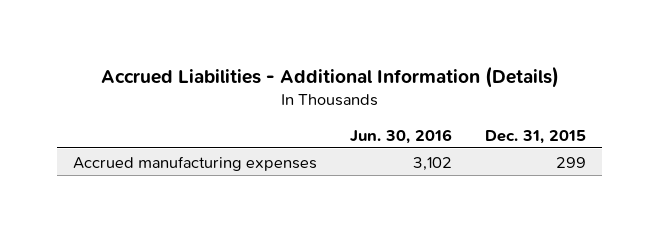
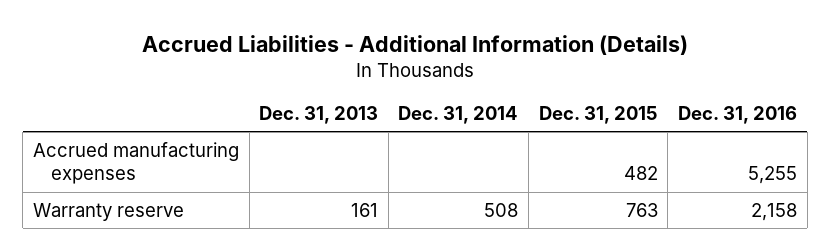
[350,128,453,144] Jun. 30, 2016 -> none
none -> [259,106,379,125] Dec. 31, 2013
none -> [398,106,519,125] Dec. 31, 2014
none -> [678,106,798,125] Dec. 31, 2016
[556,156,587,168] 299 -> [623,166,658,181] 482
none -> [32,202,184,221] Warranty reserve

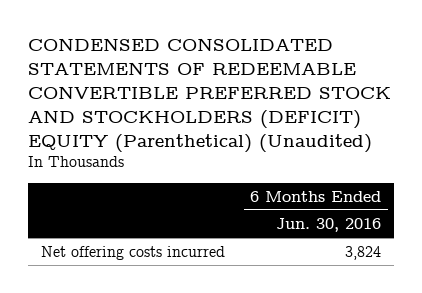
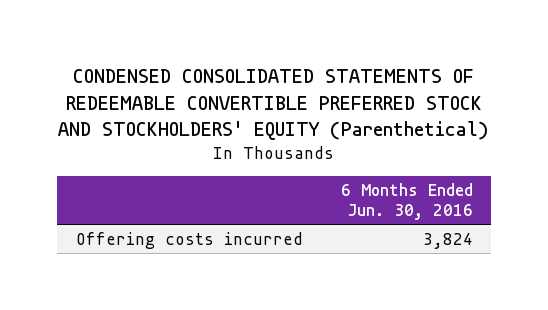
[27,38,391,153] CONDENSED CONSOLIDATED STATEMENTS OF REDEEMABLE CONVERTIBLE PREFERRED STOCK AND STOCKHOLDERS (DEFICIT) EQUITY (Parenthetical) (Unaudited) -> [58,69,490,140] CONDENSED CONSOLIDATED STATEMENTS OF REDEEMABLE CONVERTIBLE PREFERRED STOCK AND STOCKHOLDERS' EQUITY (Parenthetical)
[40,245,225,260] Net offering costs incurred -> [75,231,303,249] Offering costs incurred

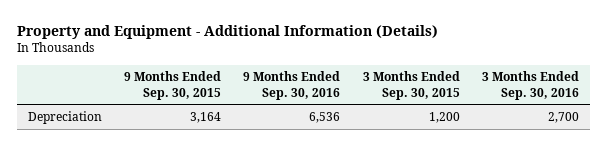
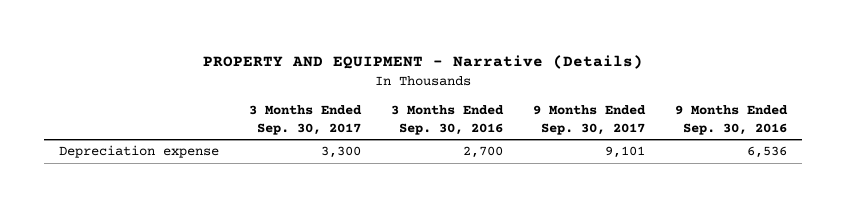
[17,24,439,39] Property and Equipment - Additional Information (Details) -> [203,54,644,69] PROPERTY AND EQUIPMENT - Narrative (Details)
[124,71,222,100] 9 Months Ended Sep. 30, 2015 -> none
[362,71,460,100] 3 Months Ended Sep. 30, 2015 -> none
none -> [249,105,363,136] 3 Months Ended Sep. 30, 2017
none -> [533,105,647,136] 9 Months Ended Sep. 30, 2017
[28,111,103,125] Depreciation -> [58,145,219,159] Depreciation expense

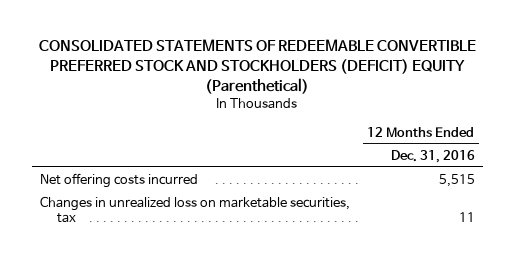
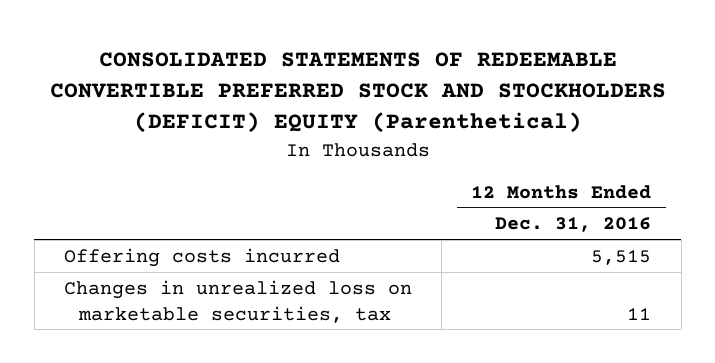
[40,172,199,188] Net offering costs incurred -> [64,247,341,267] Offering costs incurred

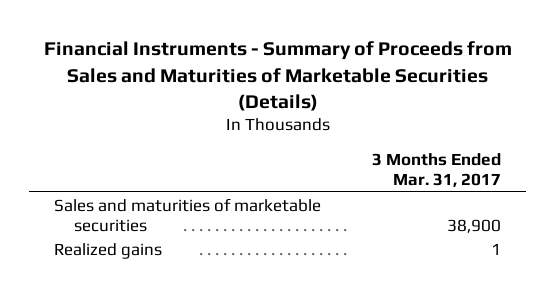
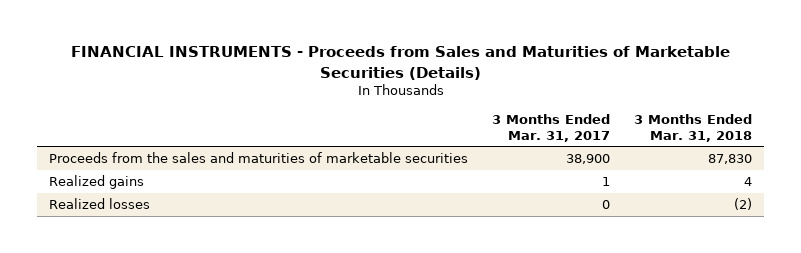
[43,41,512,111] Financial Instruments - Summary of Proceeds from Sales and Maturities of Marketable Securities (Details) -> [70,46,730,80] FINANCIAL INSTRUMENTS - Proceeds from Sales and Maturities of Marketable Securities (Details)
none -> [634,114,753,142] 3 Months Ended Mar. 31, 2018
[54,197,322,232] Sales and maturities of marketable securities -> [49,152,469,164] Proceeds from the sales and maturities of marketable securities
none -> [49,198,151,210] Realized losses

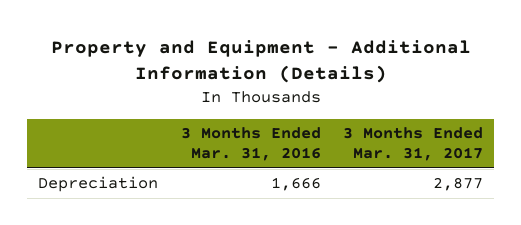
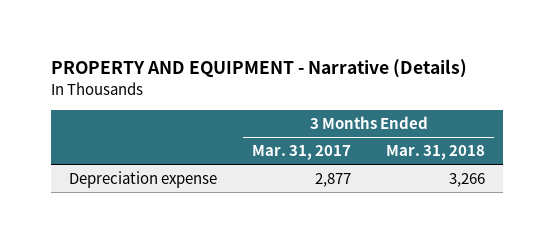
[50,40,471,84] Property and Equipment - Additional Information (Details) -> [50,59,467,79] PROPERTY AND EQUIPMENT - Narrative (Details)
[180,127,321,162] 3 Months Ended Mar. 31, 2016 -> none
none -> [386,145,486,161] Mar. 31, 2018
[38,176,159,193] Depreciation -> [68,171,217,189] Depreciation expense

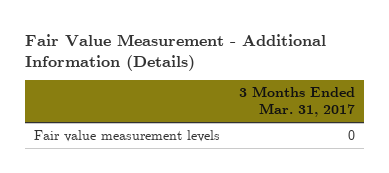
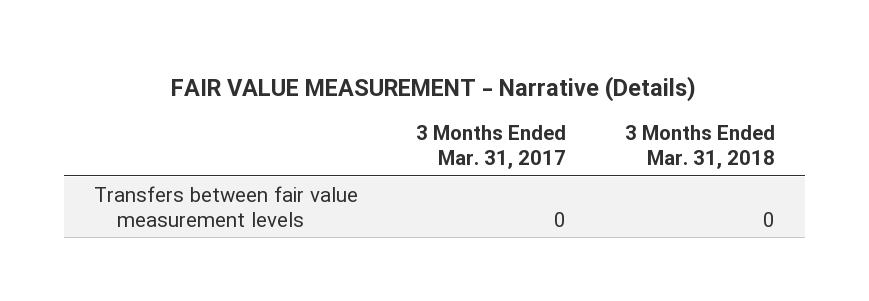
[24,33,326,71] Fair Value Measurement - Additional Information (Details) -> [171,75,697,102] FAIR VALUE MEASUREMENT - Narrative (Details)
none -> [625,125,776,170] 3 Months Ended Mar. 31, 2018
[33,130,220,143] Fair value measurement levels -> [93,185,358,227] Transfers between fair value measurement levels

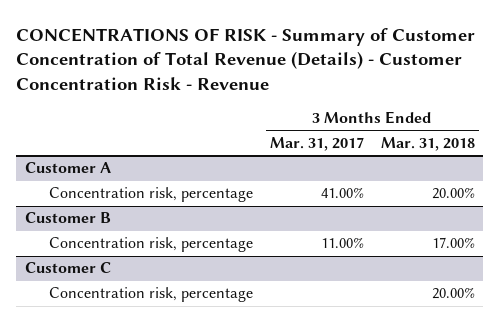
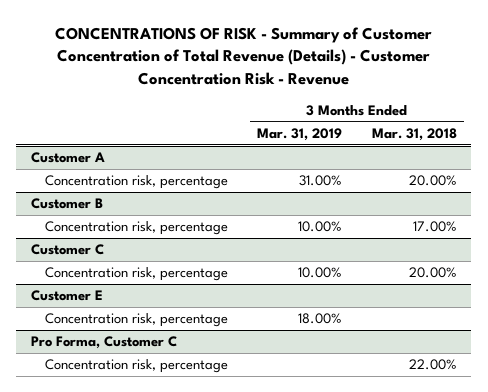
[270,136,365,151] Mar. 31, 2017 -> none
none -> [257,128,343,142] Mar. 31, 2019
none -> [31,290,104,302] Customer E
none -> [44,313,228,328] Concentration risk, percentage
none -> [31,336,178,350] Pro Forma, Customer C
none -> [44,359,228,374] Concentration risk, percentage

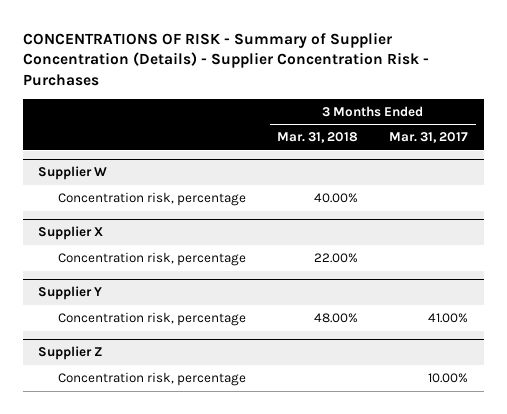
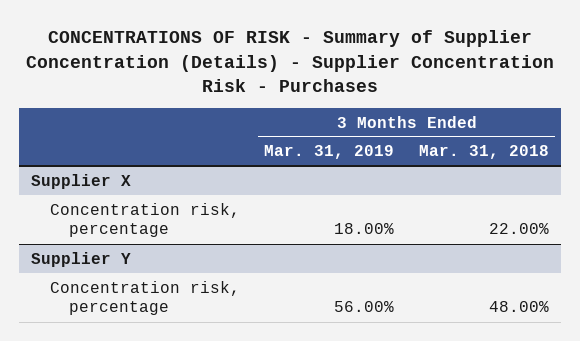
[389,132,469,144] Mar. 31, 2017 -> none
none -> [264,145,395,160] Mar. 31, 2019
[38,166,108,181] Supplier W -> none
[58,192,247,207] Concentration risk, percentage -> none
[38,346,103,361] Supplier Z -> none
[58,372,247,387] Concentration risk, percentage -> none

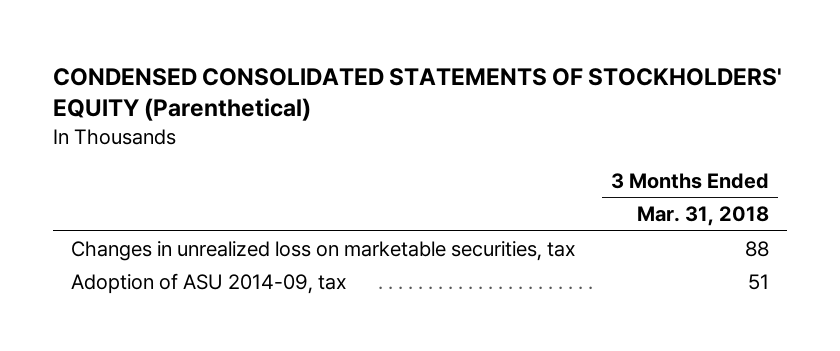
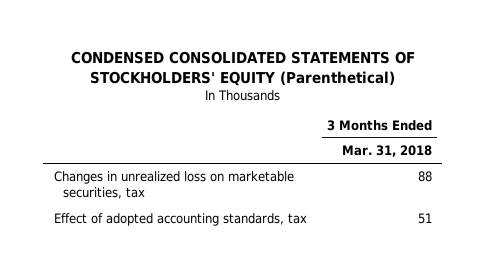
[70,272,347,294] Adoption of ASU 2014-09, tax -> [53,213,307,227] Effect of adopted accounting standards, tax

